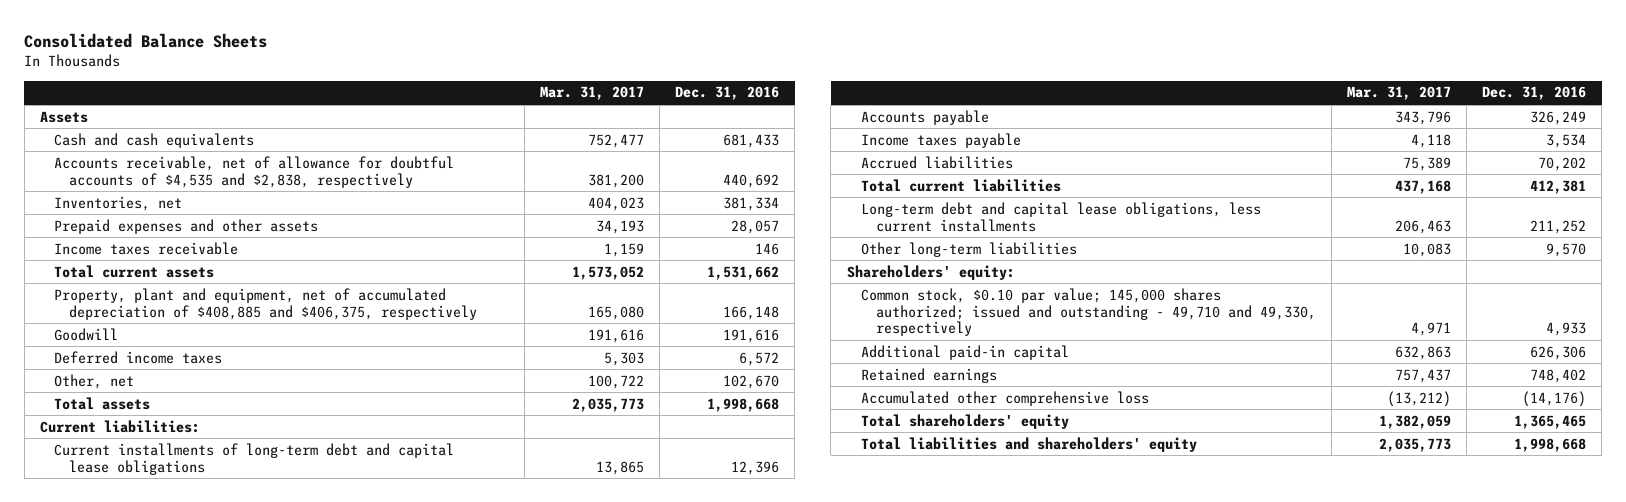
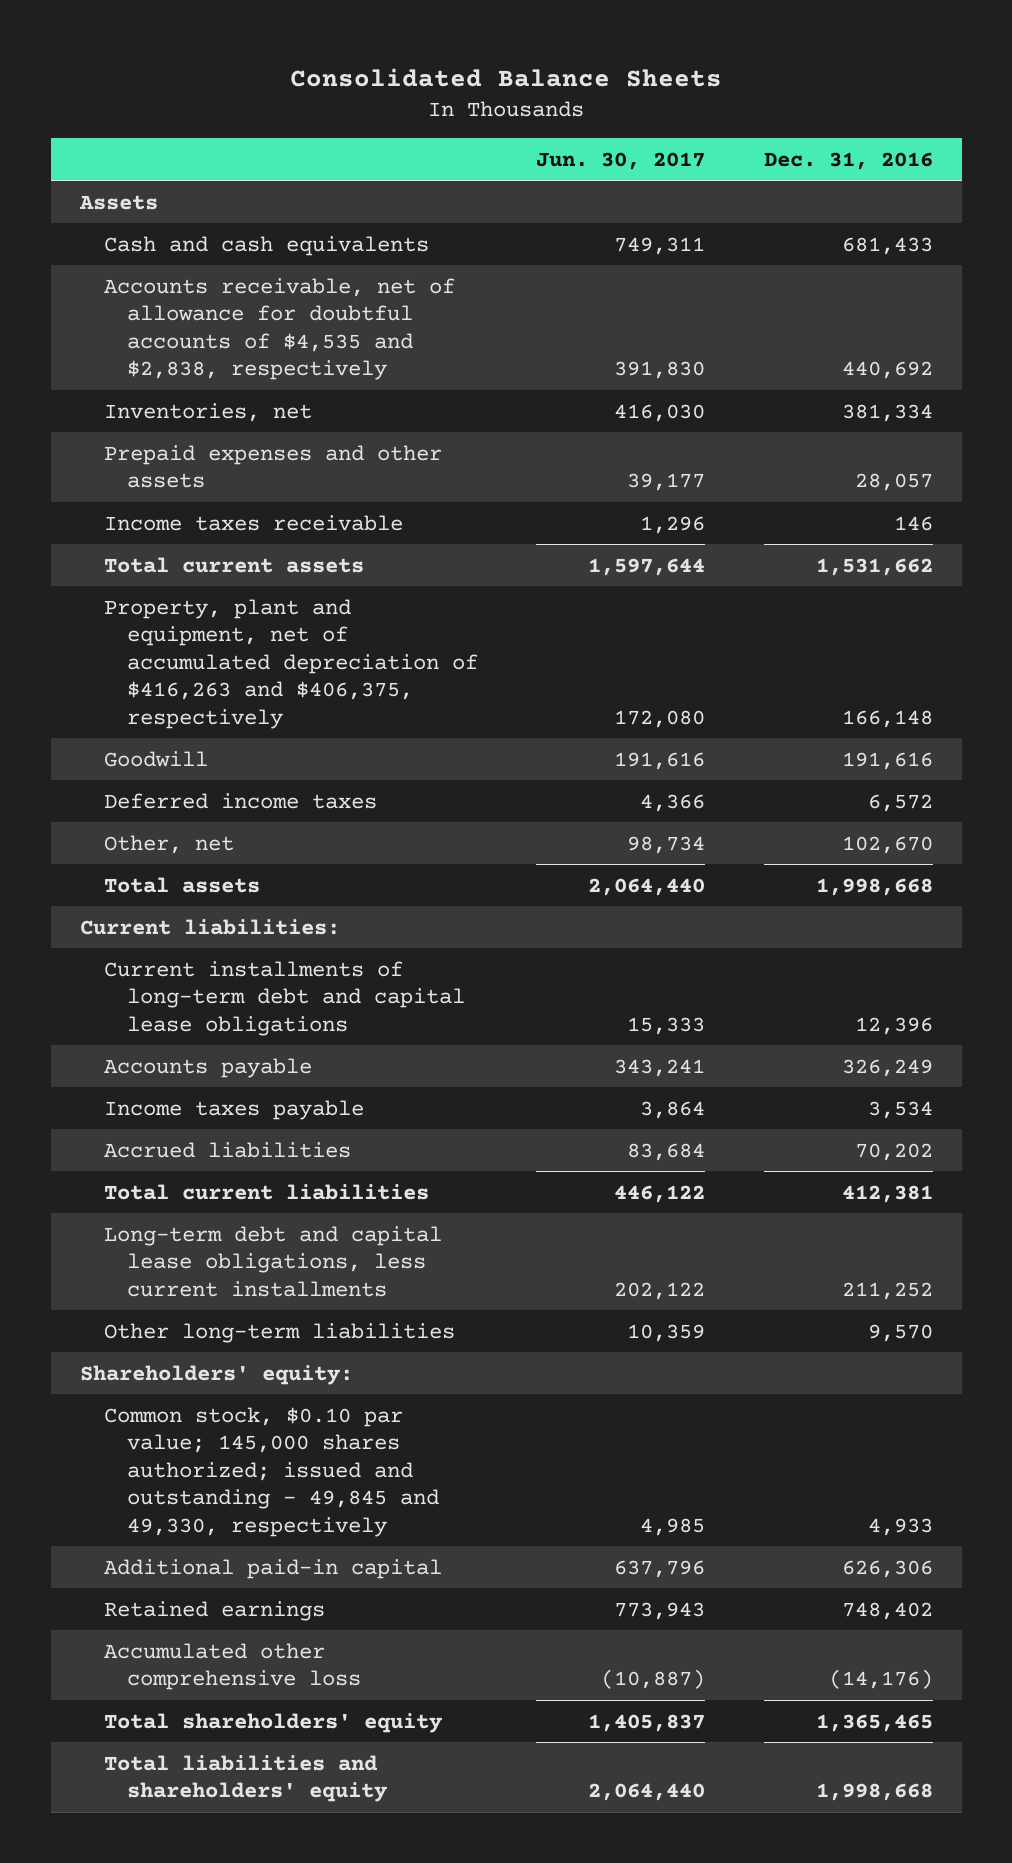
[540,86,645,101] Mar. 31, 2017 -> none
none -> [536,151,706,170] Jun. 30, 2017
[54,287,477,320] Property, plant and equipment, net of accumulated depreciation of $408,885 and $406,375, respectively -> [103,598,479,729] Property, plant and equipment, net of accumulated depreciation of $416,263 and $406,375, respectively
[861,287,1316,337] Common stock, $0.10 par value; 145,000 shares authorized; issued and outstanding - 49,710 and 49,330, respectively -> [103,1406,440,1537] Common stock, $0.10 par value; 145,000 shares authorized; issued and outstanding - 49,845 and 49,330, respectively

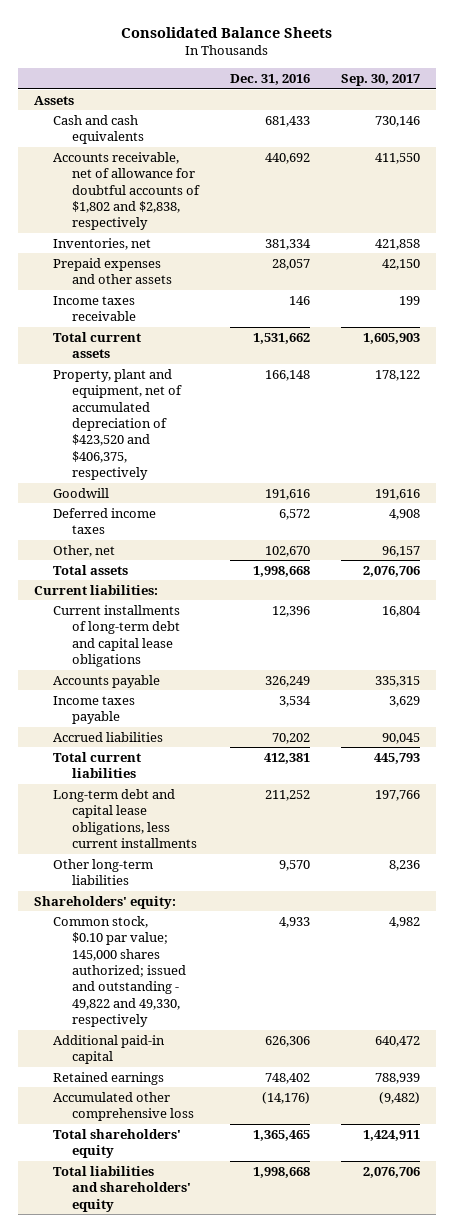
[536,151,706,170] Jun. 30, 2017 -> none
none -> [341,73,421,86] Sep. 30, 2017
[103,277,455,381] Accounts receivable, net of allowance for doubtful accounts of $4,535 and $2,838, respectively -> [53,151,201,231] Accounts receivable, net of allowance for doubtful accounts of $1,802 and $2,838, respectively
[103,598,479,729] Property, plant and equipment, net of accumulated depreciation of $416,263 and $406,375, respectively -> [53,368,183,481] Property, plant and equipment, net of accumulated depreciation of $423,520 and $406,375, respectively
[103,1406,440,1537] Common stock, $0.10 par value; 145,000 shares authorized; issued and outstanding - 49,845 and 49,330, respectively -> [53,915,187,1028] Common stock, $0.10 par value; 145,000 shares authorized; issued and outstanding - 49,822 and 49,330, respectively

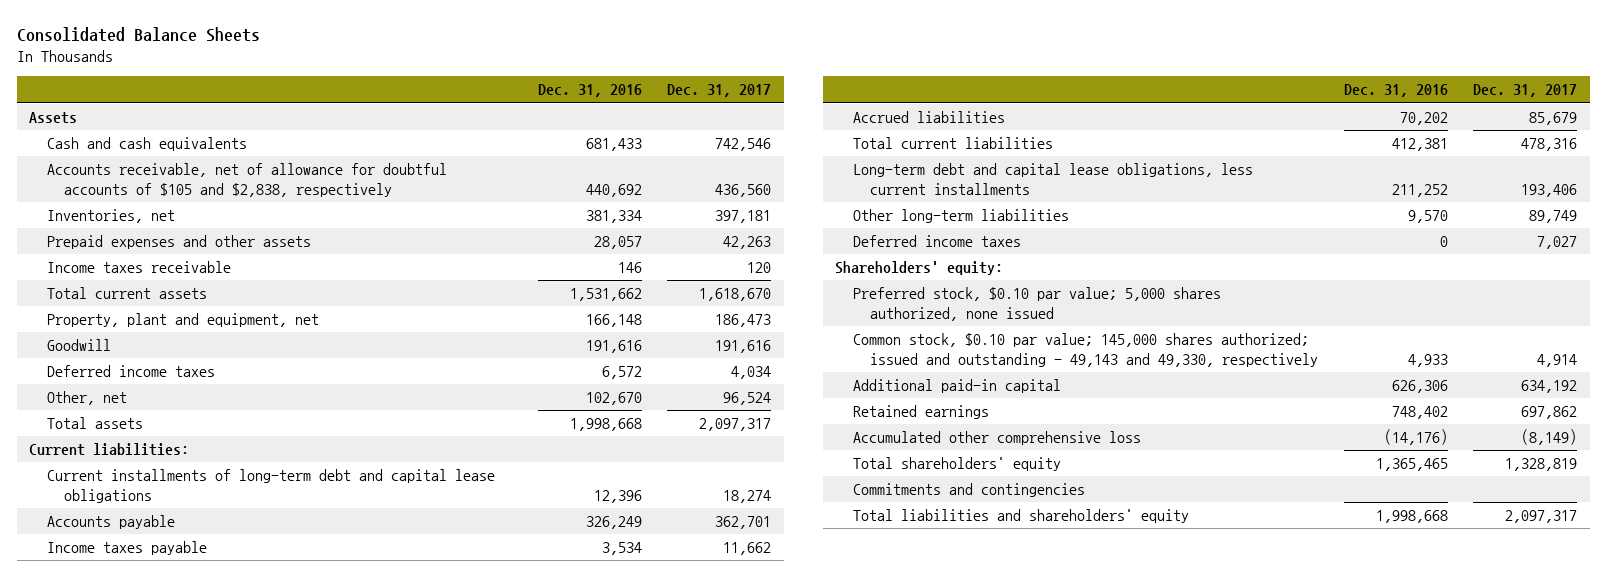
[341,73,421,86] Sep. 30, 2017 -> none
none -> [667,84,772,98] Dec. 31, 2017
[53,151,201,231] Accounts receivable, net of allowance for doubtful accounts of $1,802 and $2,838, respectively -> [46,163,447,197] Accounts receivable, net of allowance for doubtful accounts of $105 and $2,838, respectively
[53,368,183,481] Property, plant and equipment, net of accumulated depreciation of $423,520 and $406,375, respectively -> [46,313,319,328] Property, plant and equipment, net
none -> [852,235,1021,248] Deferred income taxes
none -> [852,287,1221,321] Preferred stock, $0.10 par value; 5,000 shares authorized, none issued
[53,915,187,1028] Common stock, $0.10 par value; 145,000 shares authorized; issued and outstanding - 49,822 and 49,330, respectively -> [852,333,1318,367] Common stock, $0.10 par value; 145,000 shares authorized; issued and outstanding - 49,143 and 49,330, respectively
none -> [852,483,1085,498] Commitments and contingencies

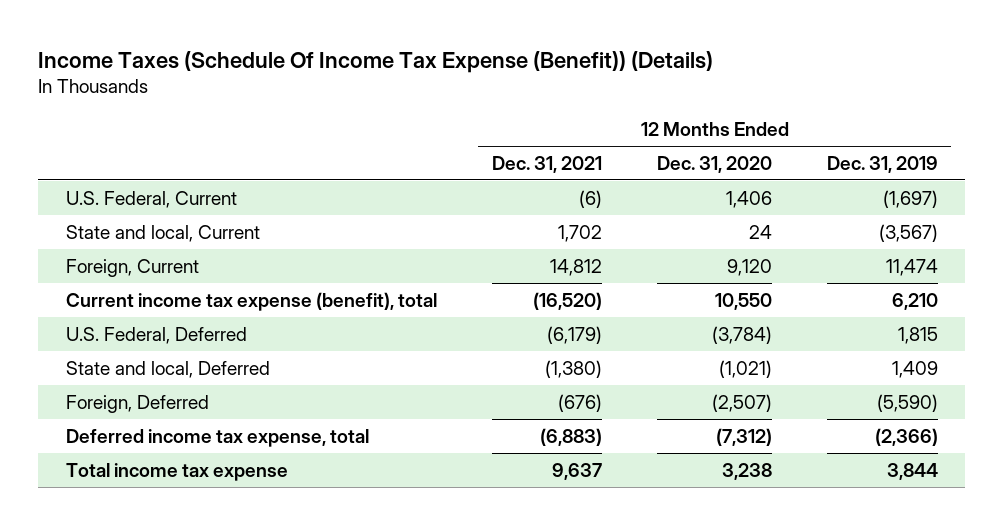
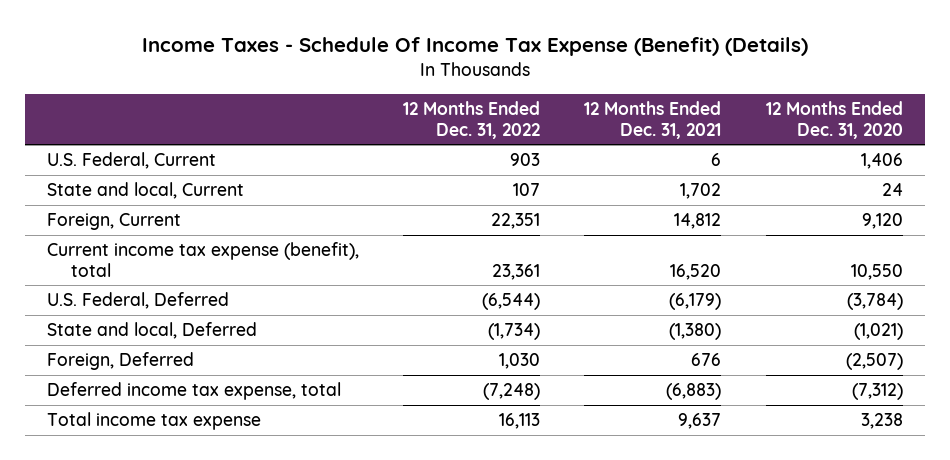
[38,50,714,73] Income Taxes (Schedule Of Income Tax Expense (Benefit)) (Details) -> [141,37,808,57] Income Taxes - Schedule Of Income Tax Expense (Benefit) (Details)
[826,155,938,173] Dec. 31, 2019 -> none
none -> [403,101,541,139] 12 Months Ended Dec. 31, 2022
[578,189,602,208] (6) -> [711,153,722,167] 6
[532,291,602,310] (16,520) -> [670,263,722,280] 16,520
[557,393,602,412] (676) -> [691,353,722,367] 676

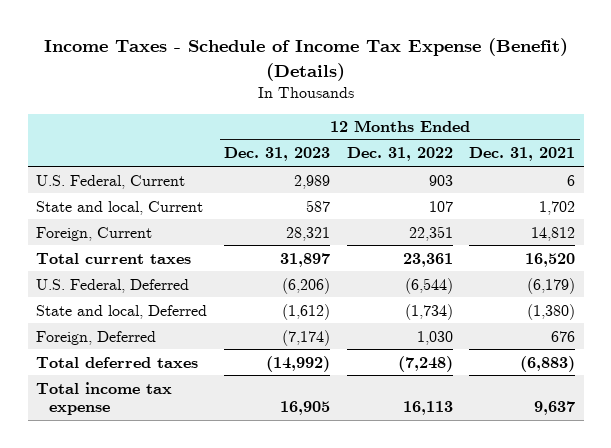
[141,37,808,57] Income Taxes - Schedule Of Income Tax Expense (Benefit) (Details) -> [43,38,568,81] Income Taxes - Schedule of Income Tax Expense (Benefit) (Details)
[765,101,903,139] 12 Months Ended Dec. 31, 2020 -> none
none -> [223,147,330,162] Dec. 31, 2023
[47,242,360,277] Current income tax expense (benefit), total -> [36,252,192,264] Total current taxes
[47,382,342,401] Deferred income tax expense, total -> [36,356,199,368] Total deferred taxes

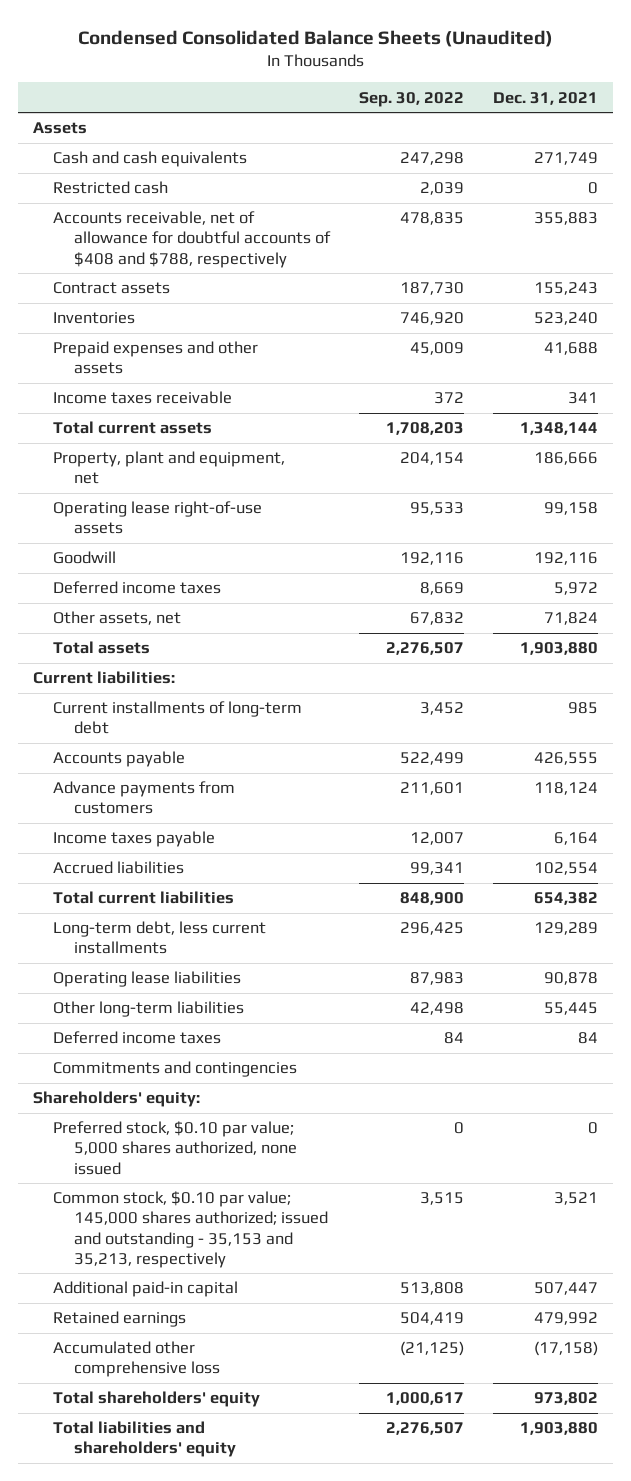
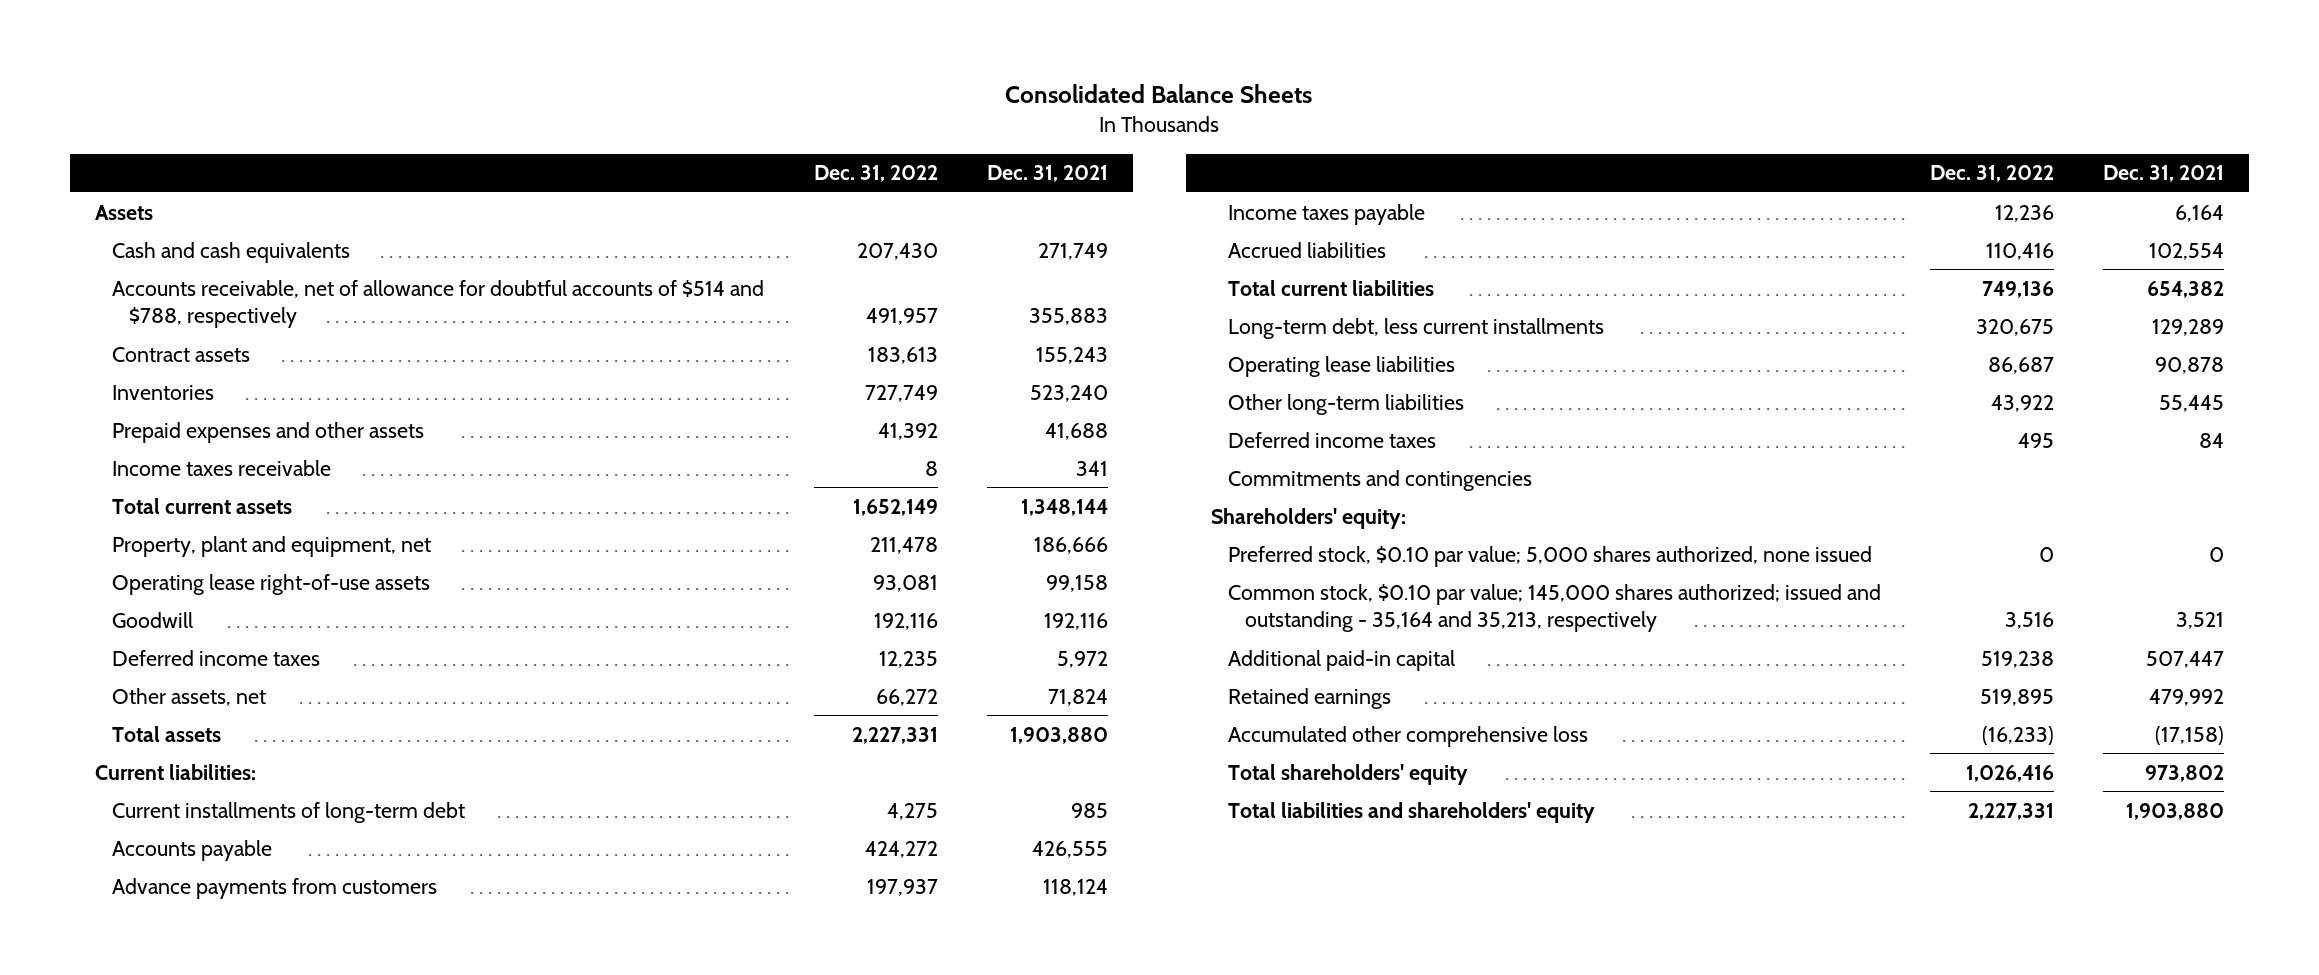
[77,29,553,47] Condensed Consolidated Balance Sheets (Unaudited) -> [1005,84,1313,104] Consolidated Balance Sheets
[359,91,465,107] Sep. 30, 2022 -> none
none -> [813,165,938,183] Dec. 31, 2022
[53,181,169,195] Restricted cash -> none
[53,211,331,268] Accounts receivable, net of allowance for doubtful accounts of $408 and $788, respectively -> [111,279,764,329] Accounts receivable, net of allowance for doubtful accounts of $514 and $788, respectively
[53,1191,328,1268] Common stock, $0.10 par value; 145,000 shares authorized; issued and outstanding - 35,153 and 35,213, respectively -> [1227,583,1881,633] Common stock, $0.10 par value; 145,000 shares authorized; issued and outstanding - 35,164 and 35,213, respectively

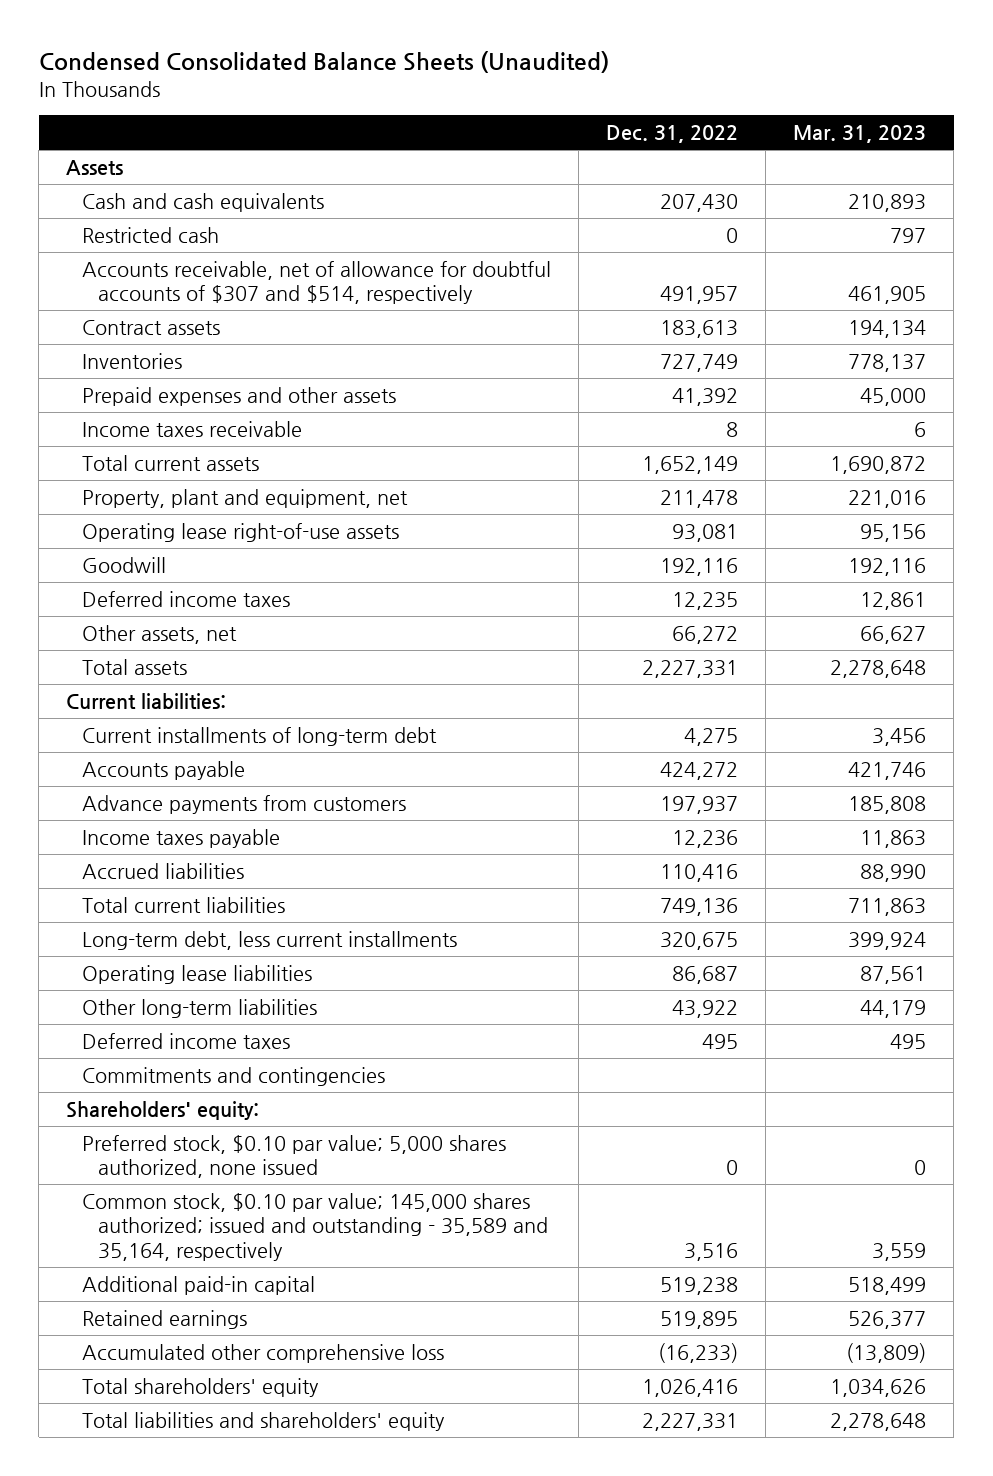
[1005,84,1313,104] Consolidated Balance Sheets -> [38,51,609,74] Condensed Consolidated Balance Sheets (Unaudited)
[987,165,1109,183] Dec. 31, 2021 -> none
none -> [793,125,927,144] Mar. 31, 2023
none -> [81,226,219,243] Restricted cash
[111,279,764,329] Accounts receivable, net of allowance for doubtful accounts of $514 and $788, respectively -> [81,260,551,305] Accounts receivable, net of allowance for doubtful accounts of $307 and $514, respectively
[1227,583,1881,633] Common stock, $0.10 par value; 145,000 shares authorized; issued and outstanding - 35,164 and 35,213, respectively -> [81,1192,548,1262] Common stock, $0.10 par value; 145,000 shares authorized; issued and outstanding - 35,589 and 35,164, respectively

